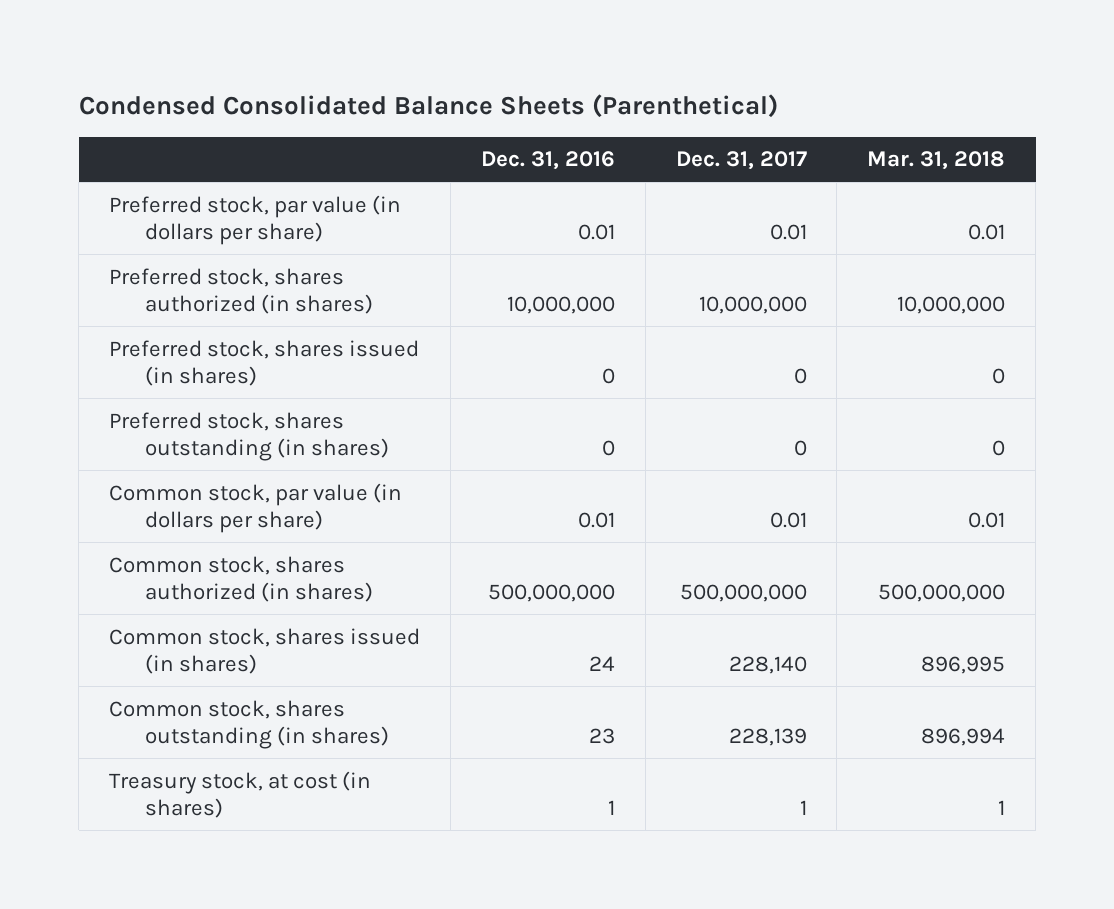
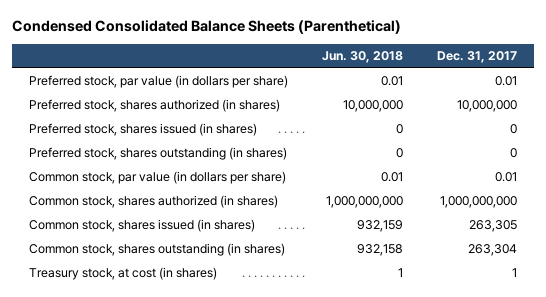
[480,151,615,171] Dec. 31, 2016 -> none
[867,151,1006,171] Mar. 31, 2018 -> none
none -> [321,51,403,64] Jun. 30, 2018
[679,583,807,602] 500,000,000 -> [439,196,517,209] 1,000,000,000
[728,655,807,674] 228,140 -> [468,220,517,233] 263,305
[728,727,807,746] 228,139 -> [467,244,517,257] 263,304

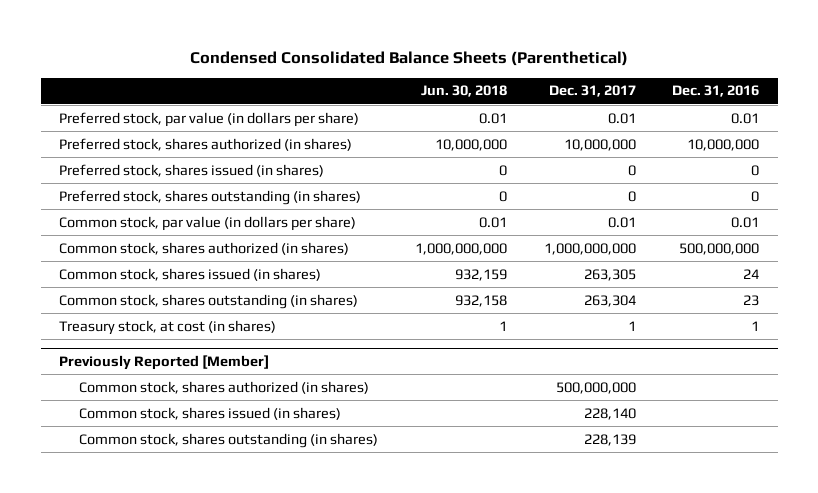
none -> [672,85,760,98] Dec. 31, 2016
none -> [59,354,270,370] Previously Reported [Member]
none -> [79,380,370,394] Common stock, shares authorized (in shares)
none -> [79,406,342,420] Common stock, shares issued (in shares)
none -> [79,432,379,448] Common stock, shares outstanding (in shares)

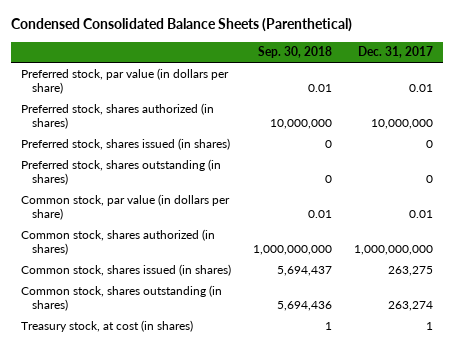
[420,85,507,98] Jun. 30, 2018 -> none
[672,85,760,98] Dec. 31, 2016 -> none
none -> [257,46,332,59] Sep. 30, 2018
[583,268,636,281] 263,305 -> [387,265,433,276] 263,275
[583,294,636,307] 263,304 -> [387,300,433,311] 263,274
[59,354,270,370] Previously Reported [Member] -> none
[79,380,370,394] Common stock, shares authorized (in shares) -> none
[79,406,342,420] Common stock, shares issued (in shares) -> none
[79,432,379,448] Common stock, shares outstanding (in shares) -> none

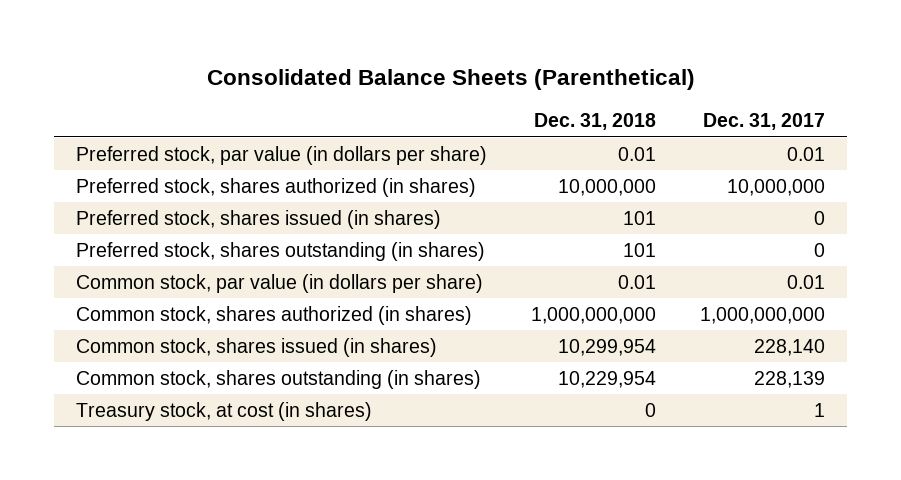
[10,18,352,33] Condensed Consolidated Balance Sheets (Parenthetical) -> [206,68,695,90] Consolidated Balance Sheets (Parenthetical)
[257,46,332,59] Sep. 30, 2018 -> none
none -> [534,113,657,131] Dec. 31, 2018
[387,265,433,276] 263,275 -> [753,338,825,356] 228,140
[387,300,433,311] 263,274 -> [753,370,825,388] 228,139

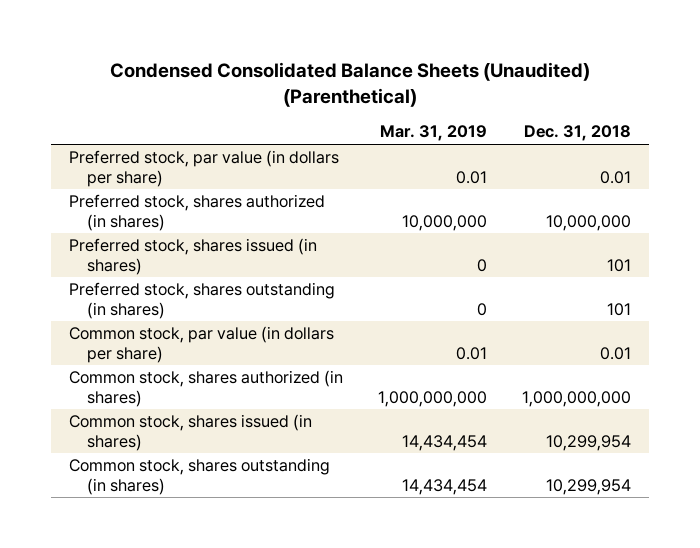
[206,68,695,90] Consolidated Balance Sheets (Parenthetical) -> [110,61,591,107] Condensed Consolidated Balance Sheets (Unaudited) (Parenthetical)
[702,113,825,131] Dec. 31, 2017 -> none
none -> [380,125,488,142] Mar. 31, 2019
[76,401,373,421] Treasury stock, at cost (in shares) -> none
[558,370,657,388] 10,229,954 -> [546,478,632,495] 10,299,954

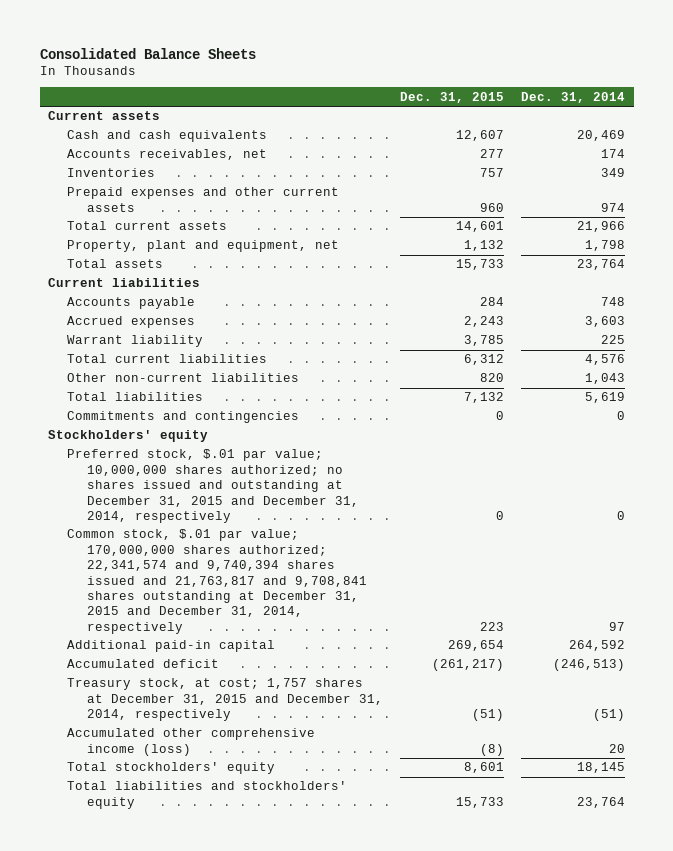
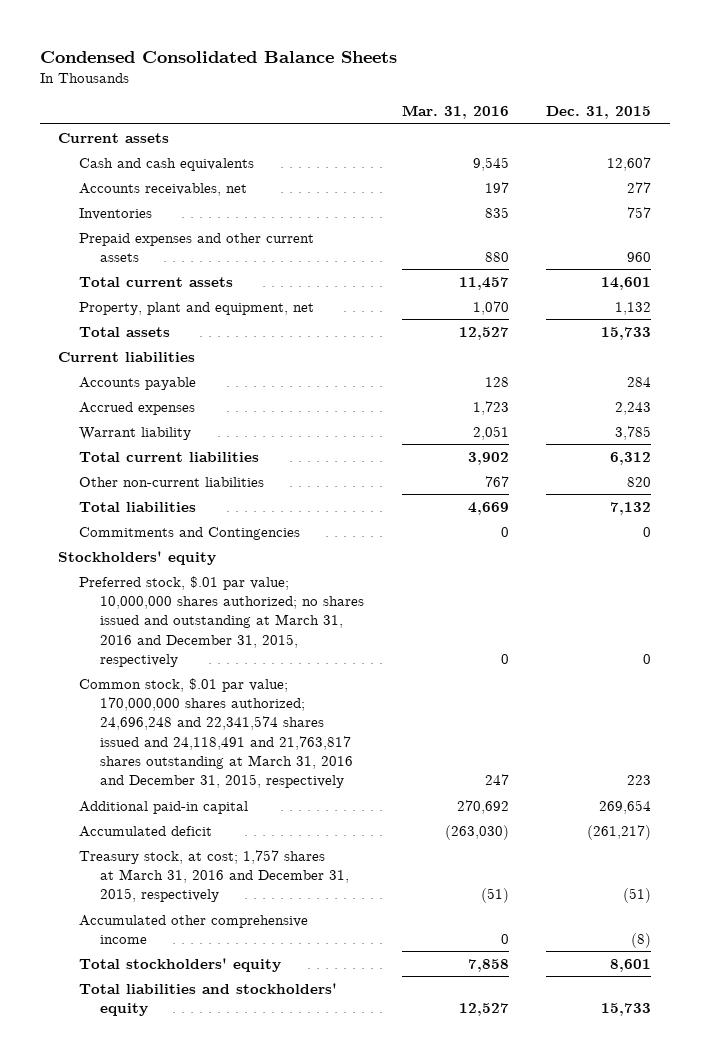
[39,47,256,59] Consolidated Balance Sheets -> [39,51,397,64] Condensed Consolidated Balance Sheets
[521,91,626,103] Dec. 31, 2014 -> none
none -> [401,105,509,120] Mar. 31, 2016
[67,411,300,424] Commitments and contingencies -> [79,526,301,540] Commitments and Contingencies
[67,449,359,524] Preferred stock, $.01 par value; 10,000,000 shares authorized; no shares issued and outstanding at December 31, 2015 and December 31, 2014, respectively -> [79,575,365,668] Preferred stock, $.01 par value; 10,000,000 shares authorized; no shares issued and outstanding at March 31, 2016 and December 31, 2015, respectively
[67,529,367,634] Common stock, $.01 par value; 170,000,000 shares authorized; 22,341,574 and 9,740,394 shares issued and 21,763,817 and 9,708,841 shares outstanding at December 31, 2015 and December 31, 2014, respectively -> [79,677,354,789] Common stock, $.01 par value; 170,000,000 shares authorized; 24,696,248 and 22,341,574 shares issued and 24,118,491 and 21,763,817 shares outstanding at March 31, 2016 and December 31, 2015, respectively
[67,678,383,722] Treasury stock, at cost; 1,757 shares at December 31, 2015 and December 31, 2014, respectively -> [79,849,350,903] Treasury stock, at cost; 1,757 shares at March 31, 2016 and December 31, 2015, respectively
[67,728,316,756] Accumulated other comprehensive income (loss) -> [79,914,309,945] Accumulated other comprehensive income

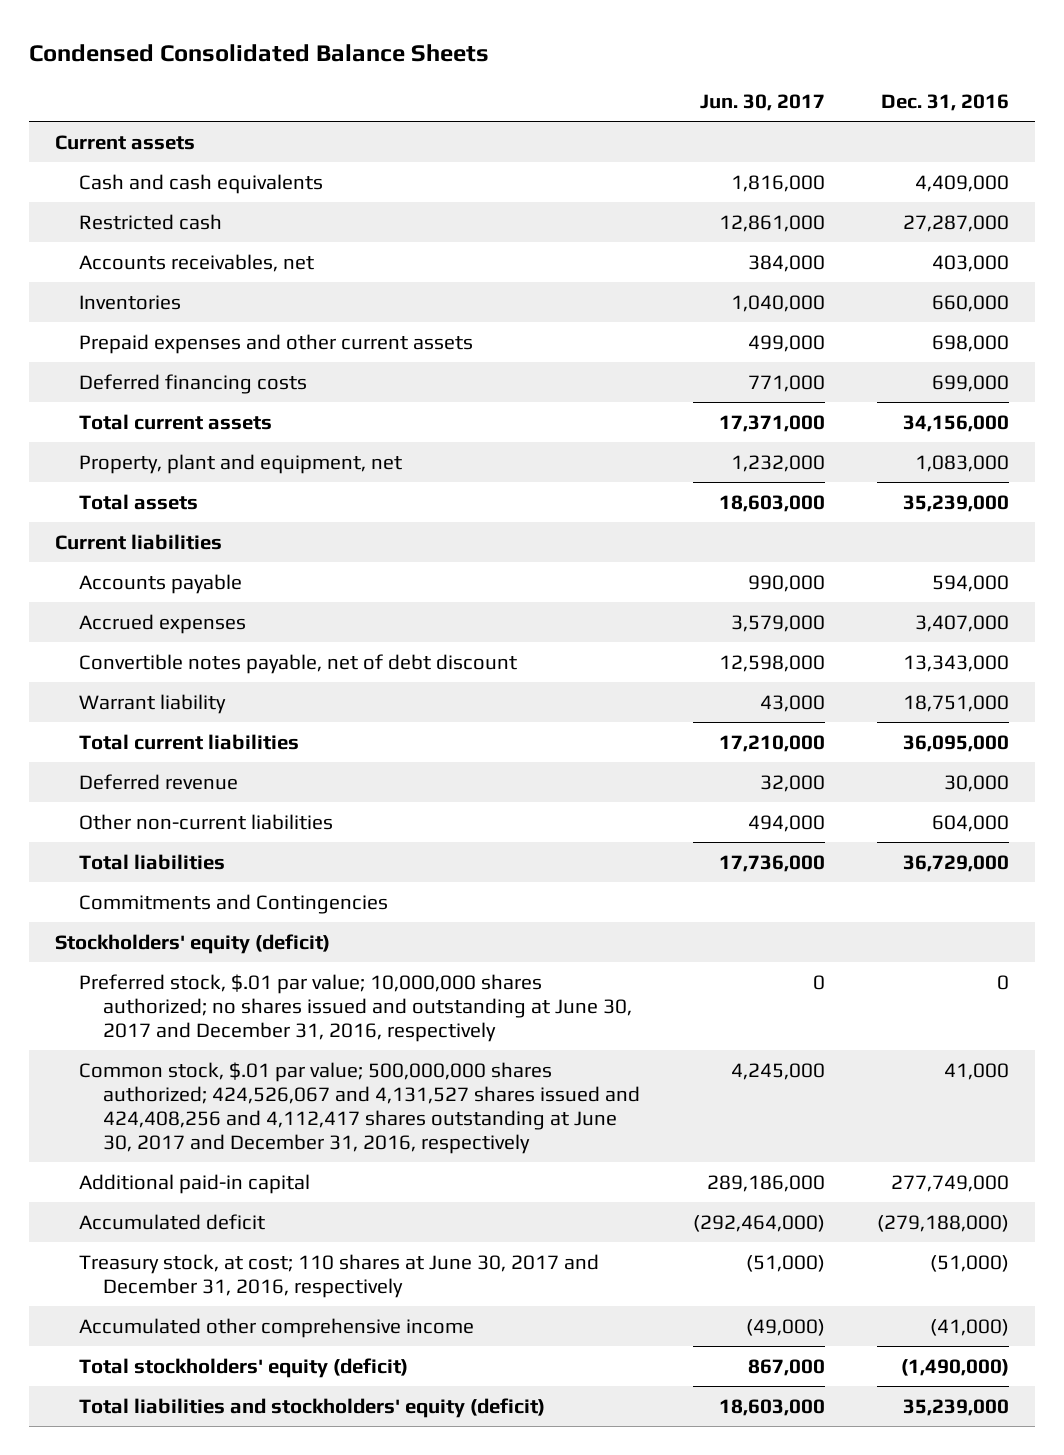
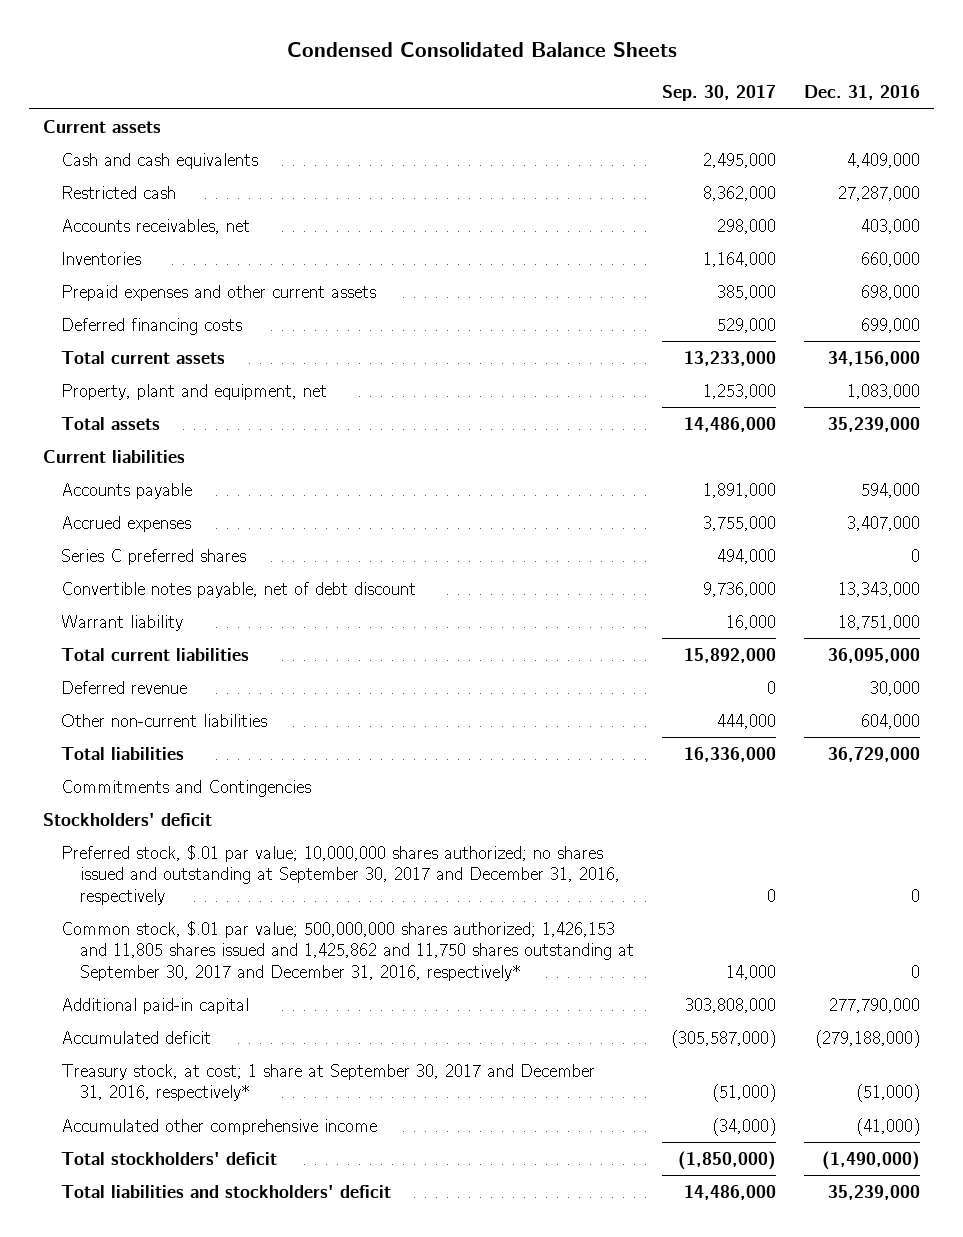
[699,93,825,111] Jun. 30, 2017 -> none
none -> [662,85,777,102] Sep. 30, 2017
none -> [61,548,247,565] Series C preferred shares
[54,933,330,954] Stockholders' equity (deficit) -> [43,812,213,826] Stockholders' deficit
[79,973,633,1042] Preferred stock, $.01 par value; 10,000,000 shares authorized; no shares issued and outstanding at June 30, 2017 and December 31, 2016, respectively -> [61,844,620,905] Preferred stock, $.01 par value; 10,000,000 shares authorized; no shares issued and outstanding at September 30, 2017 and December 31, 2016, respectively
[79,1061,641,1155] Common stock, $.01 par value; 500,000,000 shares authorized; 424,526,067 and 4,131,527 shares issued and 424,408,256 and 4,112,417 shares outstanding at June 30, 2017 and December 31, 2016, respectively -> [61,920,634,981] Common stock, $.01 par value; 500,000,000 shares authorized; 1,426,153 and 11,805 shares issued and 1,425,862 and 11,750 shares outstanding at September 30, 2017 and December 31, 2016, respectively*
[943,1062,1009,1080] 41,000 -> [911,964,921,978] 0
[890,1174,1009,1192] 277,749,000 -> [829,997,921,1013] 277,790,000
[79,1253,600,1298] Treasury stock, at cost; 110 shares at June 30, 2017 and December 31, 2016, respectively -> [61,1063,596,1102] Treasury stock, at cost; 1 share at September 30, 2017 and December 31, 2016, respectively*
[79,1357,409,1378] Total stockholders' equity (deficit) -> [61,1151,278,1165] Total stockholders' deficit
[79,1397,546,1418] Total liabilities and stockholders' equity (deficit) -> [61,1184,392,1198] Total liabilities and stockholders' deficit

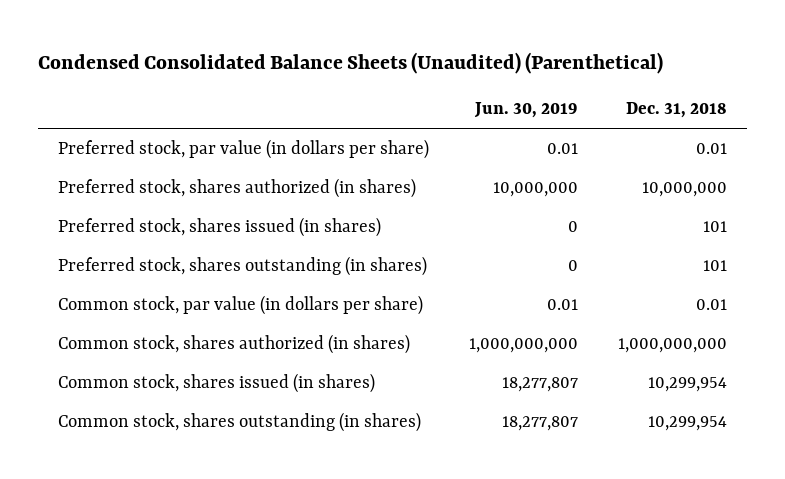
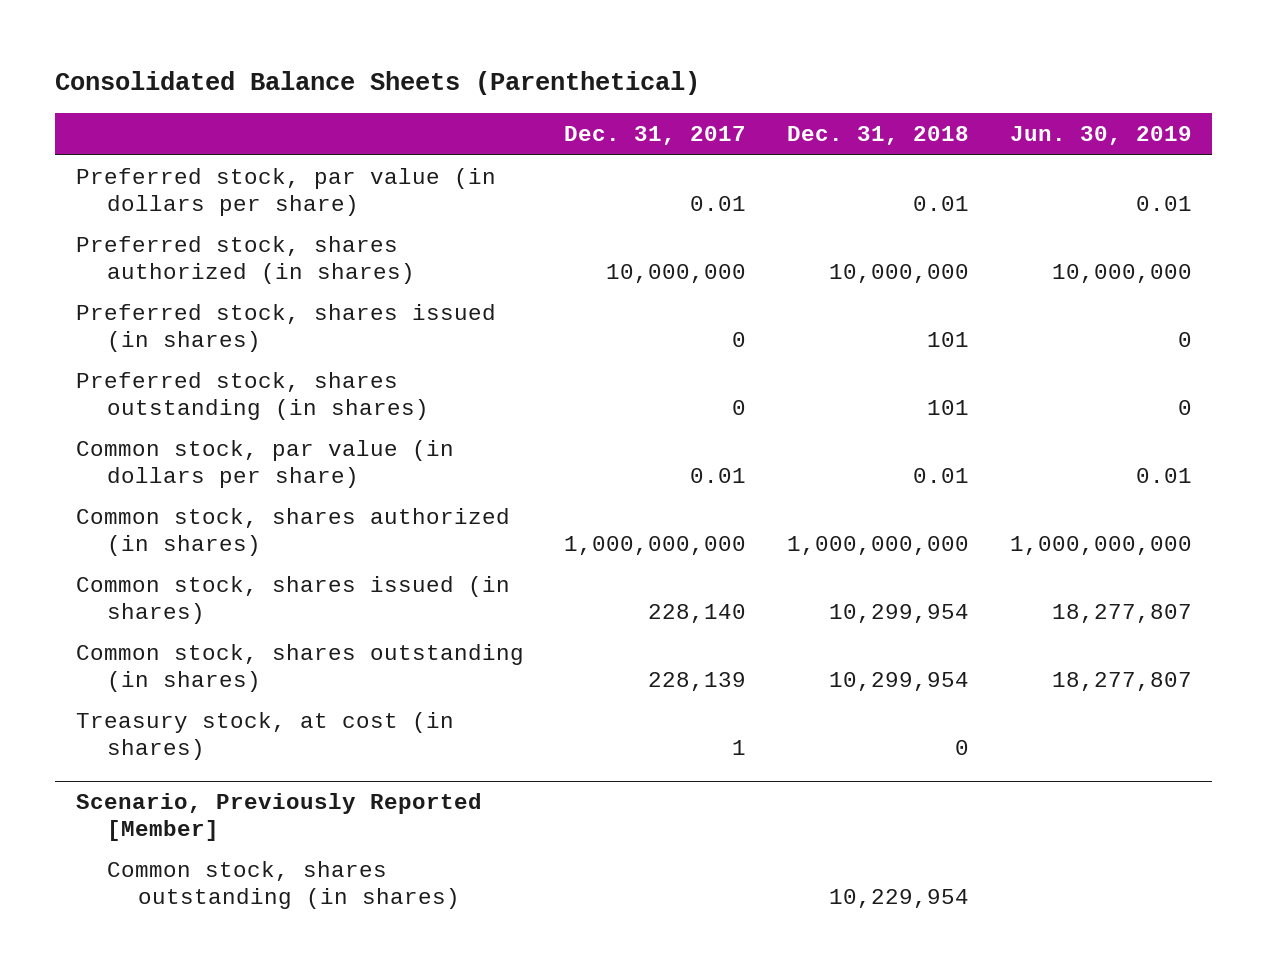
[37,51,663,74] Condensed Consolidated Balance Sheets (Unaudited) (Parenthetical) -> [55,71,701,96] Consolidated Balance Sheets (Parenthetical)
none -> [564,126,747,146] Dec. 31, 2017
none -> [75,712,454,760] Treasury stock, at cost (in shares)
none -> [75,793,482,841] Scenario, Previously Reported [Member]
none -> [106,861,460,909] Common stock, shares outstanding (in shares)

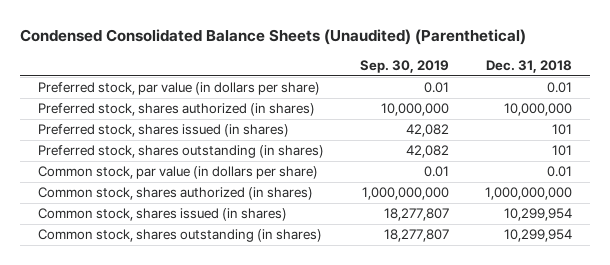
[55,71,701,96] Consolidated Balance Sheets (Parenthetical) -> [20,29,527,46] Condensed Consolidated Balance Sheets (Unaudited) (Parenthetical)
[564,126,747,146] Dec. 31, 2017 -> none
[1009,126,1192,146] Jun. 30, 2019 -> none
none -> [360,59,450,73] Sep. 30, 2019
[75,712,454,760] Treasury stock, at cost (in shares) -> none
[75,793,482,841] Scenario, Previously Reported [Member] -> none
[106,861,460,909] Common stock, shares outstanding (in shares) -> none

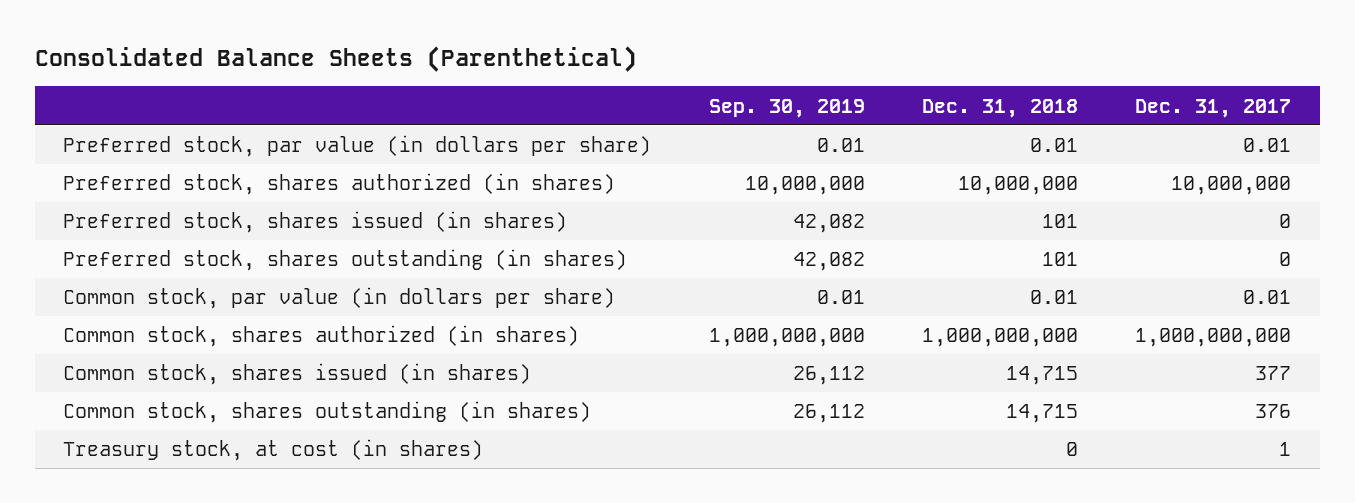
[20,29,527,46] Condensed Consolidated Balance Sheets (Unaudited) (Parenthetical) -> [34,46,637,73] Consolidated Balance Sheets (Parenthetical)
none -> [1135,98,1292,118] Dec. 31, 2017
[384,208,450,222] 18,277,807 -> [792,366,865,386] 26,112
[503,208,572,222] 10,299,954 -> [1005,366,1078,386] 14,715
[384,229,450,243] 18,277,807 -> [792,404,865,424] 26,112
[503,229,572,243] 10,299,954 -> [1005,404,1078,424] 14,715
none -> [63,439,484,462] Treasury stock, at cost (in shares)

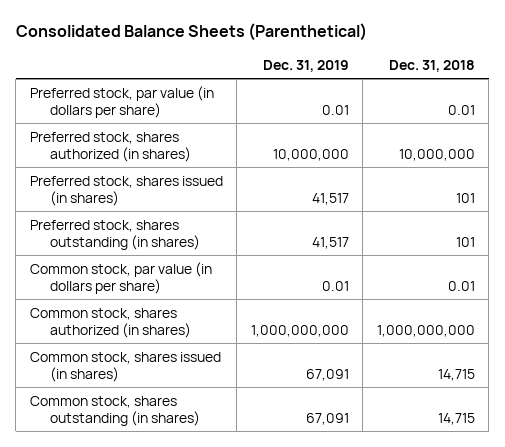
[708,98,865,118] Sep. 30, 2019 -> none
[1135,98,1292,118] Dec. 31, 2017 -> none
none -> [262,59,349,72] Dec. 31, 2019
[63,439,484,462] Treasury stock, at cost (in shares) -> none

